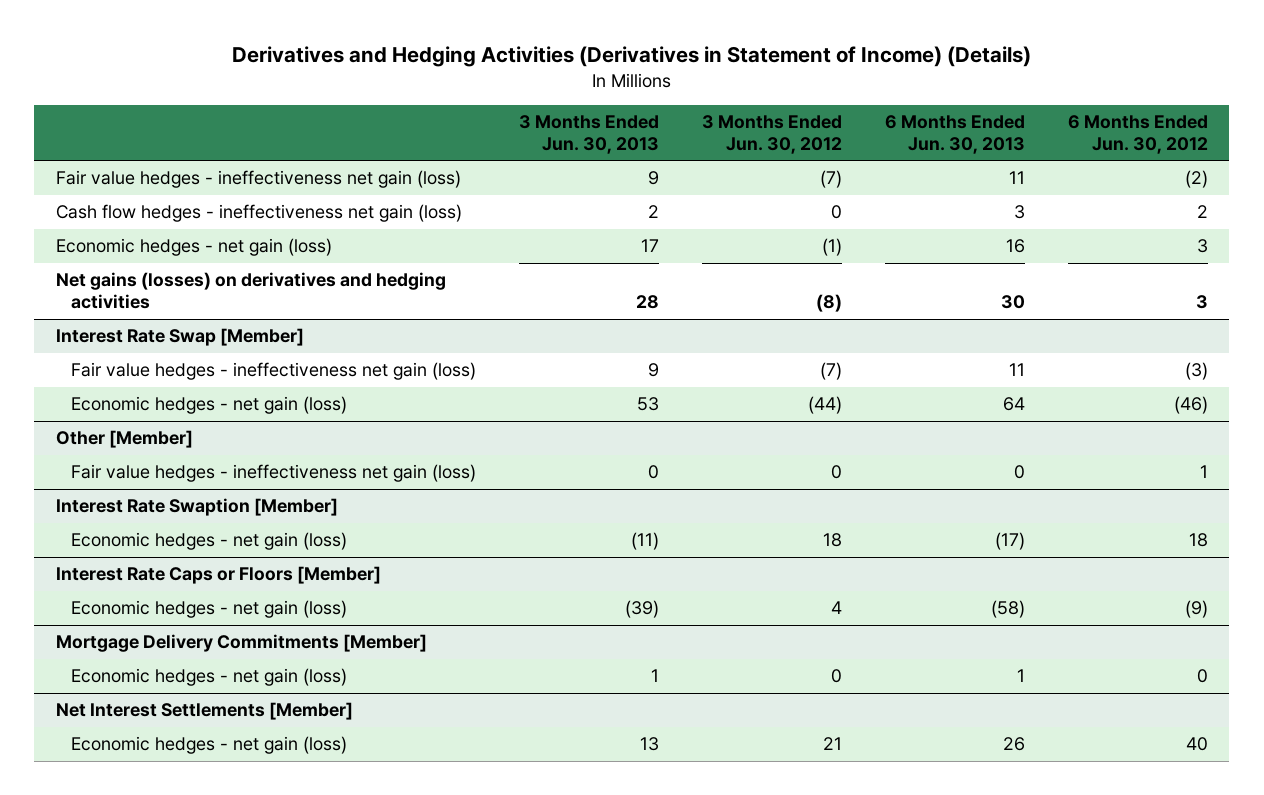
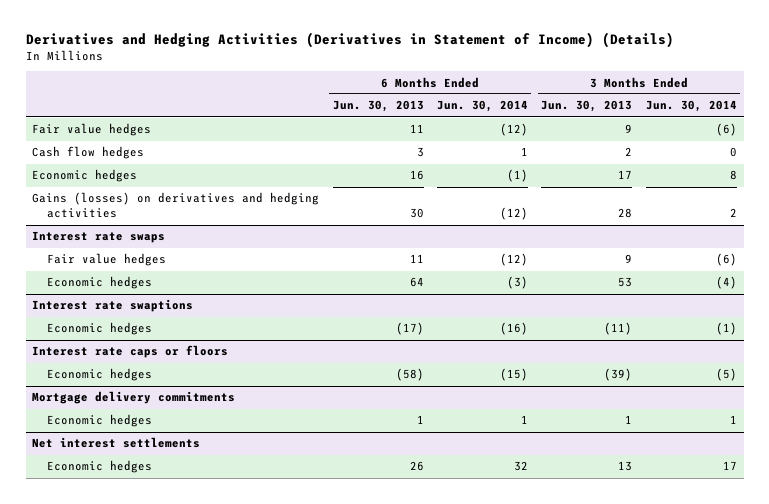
[702,114,843,155] 3 Months Ended Jun. 30, 2012 -> none
[1067,114,1208,155] 6 Months Ended Jun. 30, 2012 -> none
none -> [437,100,529,113] Jun. 30, 2014
none -> [645,100,737,113] Jun. 30, 2014
[55,430,193,449] Other [Member] -> none
[71,464,477,483] Fair value hedges - ineffectiveness net gain (loss) -> none
[55,170,461,189] Fair value hedges - ineffectiveness net gain (loss) -> [32,123,152,137] Fair value hedges
[55,204,462,223] Cash flow hedges - ineffectiveness net gain (loss) -> [32,146,145,160] Cash flow hedges
[55,238,332,257] Economic hedges - net gain (loss) -> [32,169,138,183] Economic hedges
[55,272,446,310] Net gains (losses) on derivatives and hedging activities -> [32,192,320,219] Gains (losses) on derivatives and hedging activities
[55,328,304,347] Interest Rate Swap [Member] -> [32,231,166,244] Interest rate swaps
[71,362,477,381] Fair value hedges - ineffectiveness net gain (loss) -> [47,253,167,267] Fair value hedges
[71,396,348,415] Economic hedges - net gain (loss) -> [47,276,153,290] Economic hedges
[55,498,338,517] Interest Rate Swaption [Member] -> [32,299,194,313] Interest rate swaptions
[71,532,348,551] Economic hedges - net gain (loss) -> [47,322,153,336] Economic hedges
[55,566,381,585] Interest Rate Caps or Floors [Member] -> [32,345,229,359] Interest rate caps or floors
[71,600,348,619] Economic hedges - net gain (loss) -> [47,368,153,382] Economic hedges
[55,634,427,653] Mortgage Delivery Commitments [Member] -> [32,391,236,405] Mortgage delivery commitments
[71,668,348,687] Economic hedges - net gain (loss) -> [47,414,153,428] Economic hedges
[55,702,353,721] Net Interest Settlements [Member] -> [32,437,201,449] Net interest settlements
[71,736,348,755] Economic hedges - net gain (loss) -> [47,460,153,474] Economic hedges

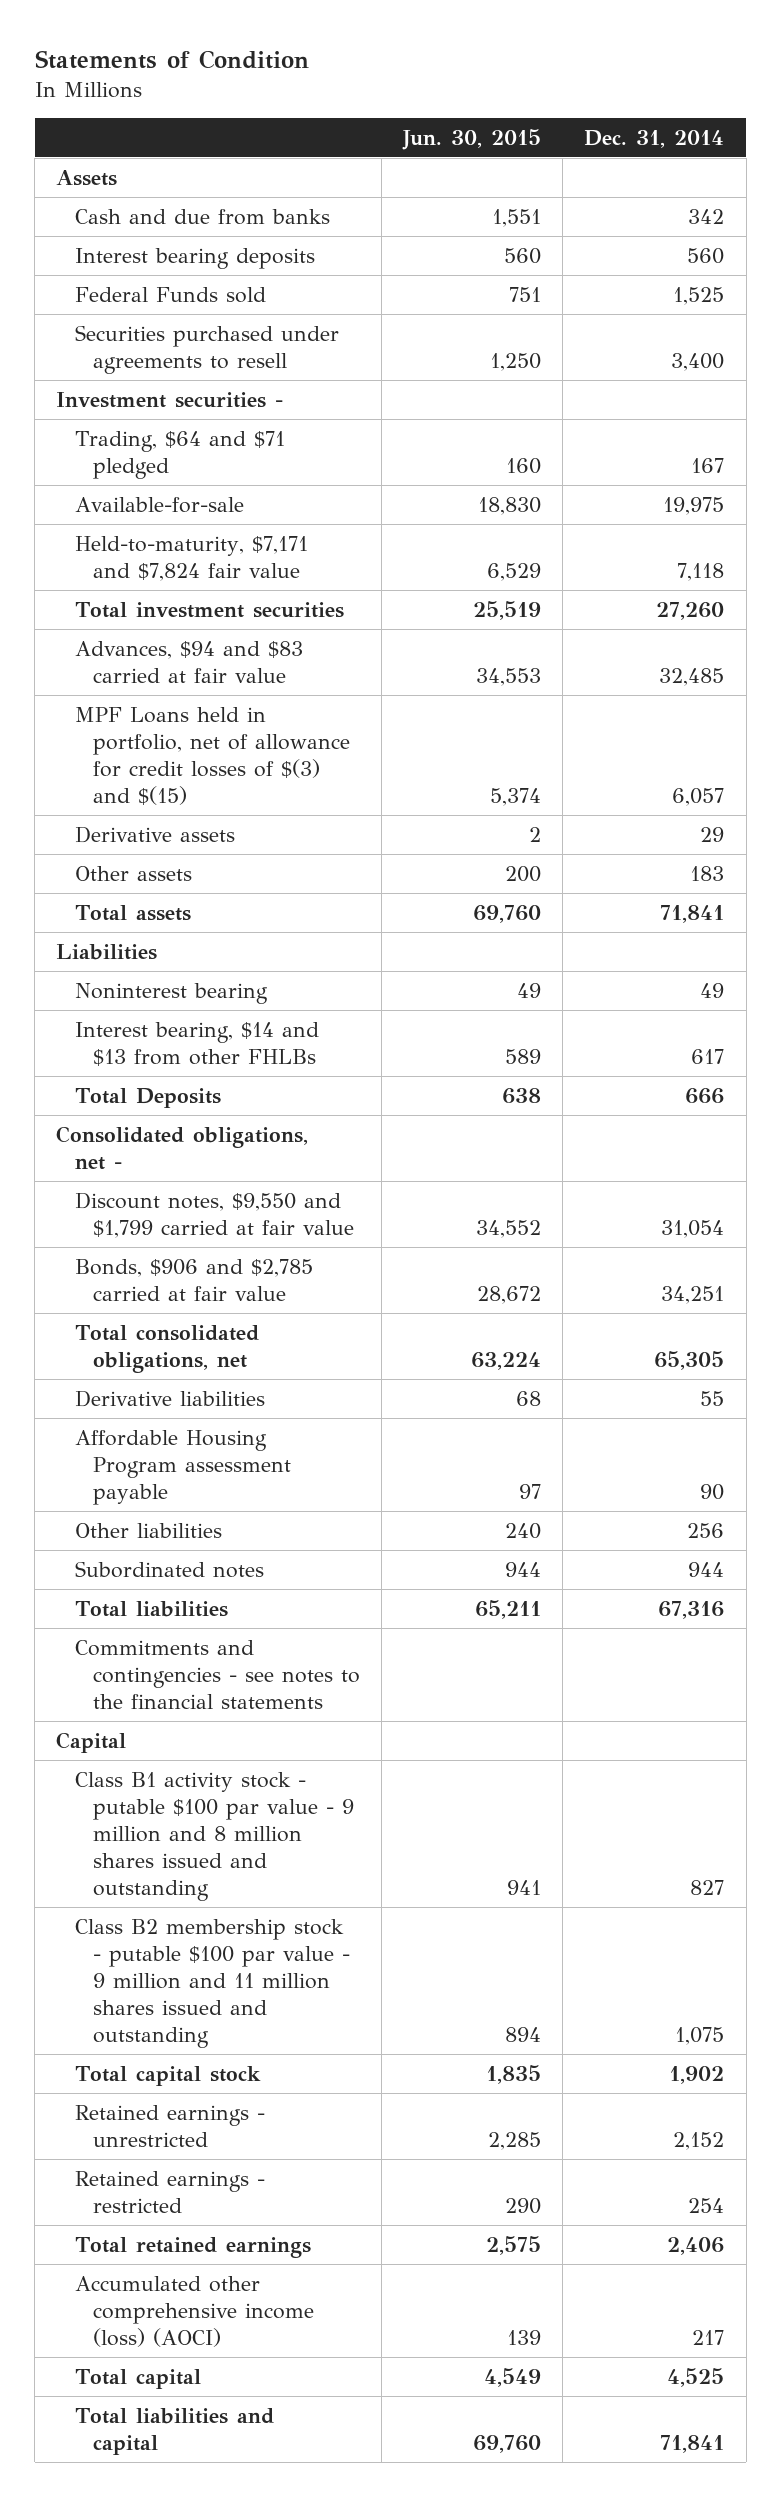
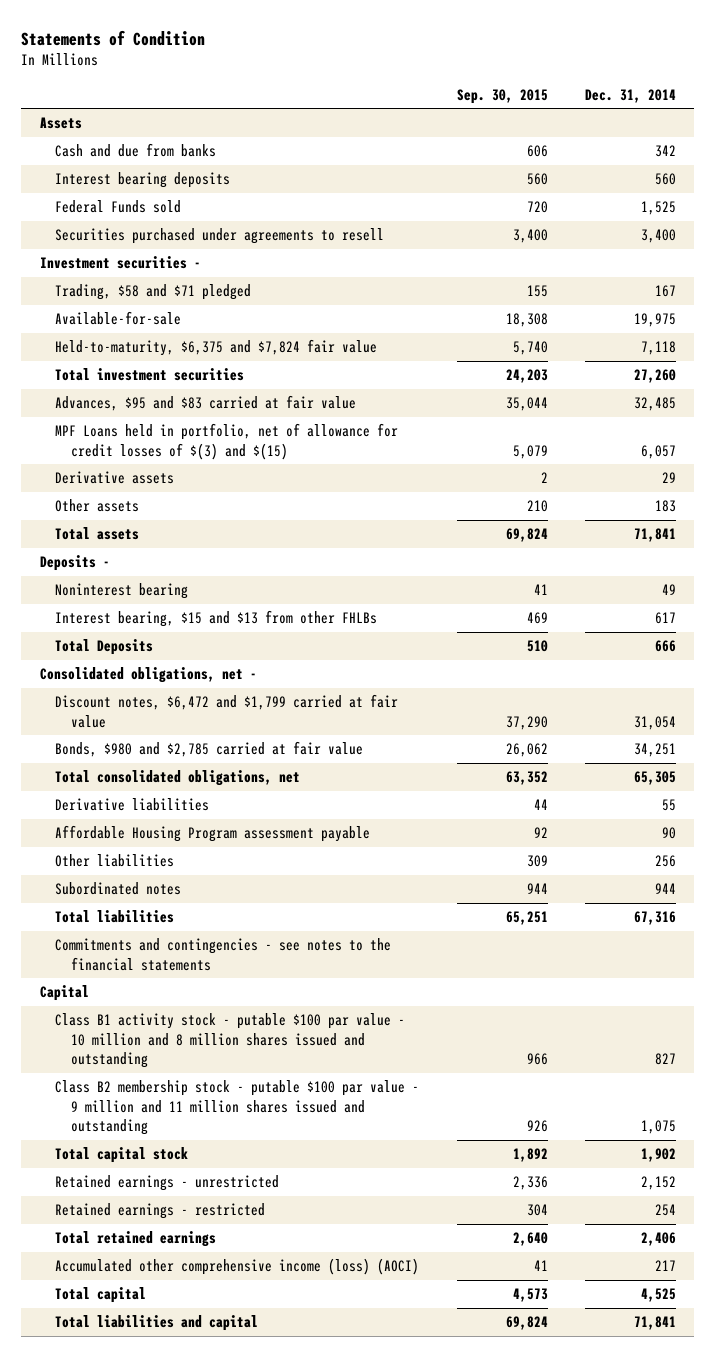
[402,128,542,150] Jun. 30, 2015 -> none
none -> [456,88,548,104] Sep. 30, 2015
[74,430,285,479] Trading, $64 and $71 pledged -> [55,284,252,301] Trading, $58 and $71 pledged
[74,535,308,581] Held-to-maturity, $7,171 and $7,824 fair value -> [55,339,378,357] Held-to-maturity, $6,375 and $7,824 fair value
[74,640,303,683] Advances, $94 and $83 carried at fair value -> [55,395,357,412] Advances, $95 and $83 carried at fair value
[56,943,158,960] Liabilities -> none
none -> [39,555,110,572] Deposits -
[74,1021,319,1066] Interest bearing, $14 and $13 from other FHLBs -> [55,610,378,628] Interest bearing, $15 and $13 from other FHLBs
[74,1191,354,1238] Discount notes, $9,550 and $1,799 carried at fair value -> [55,694,399,728] Discount notes, $6,472 and $1,799 carried at fair value
[74,1258,313,1301] Bonds, $906 and $2,785 carried at fair value -> [55,741,364,758] Bonds, $980 and $2,785 carried at fair value
[74,1771,354,1901] Class B1 activity stock - putable $100 par value - 9 million and 8 million shares issued and outstanding -> [55,1013,406,1069] Class B1 activity stock - putable $100 par value - 10 million and 8 million shares issued and outstanding

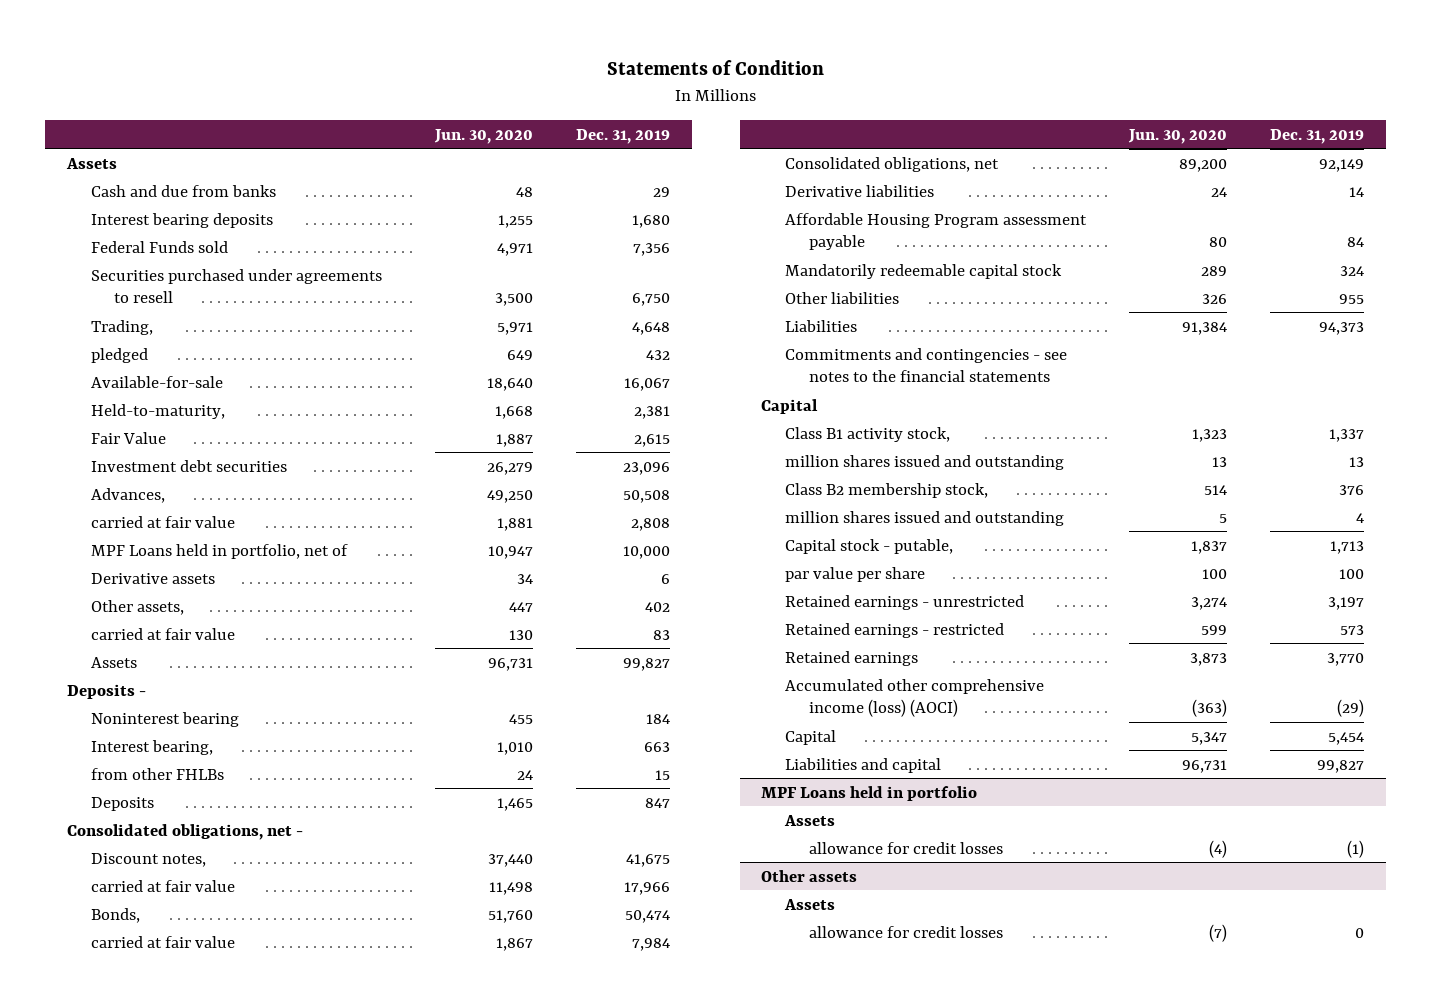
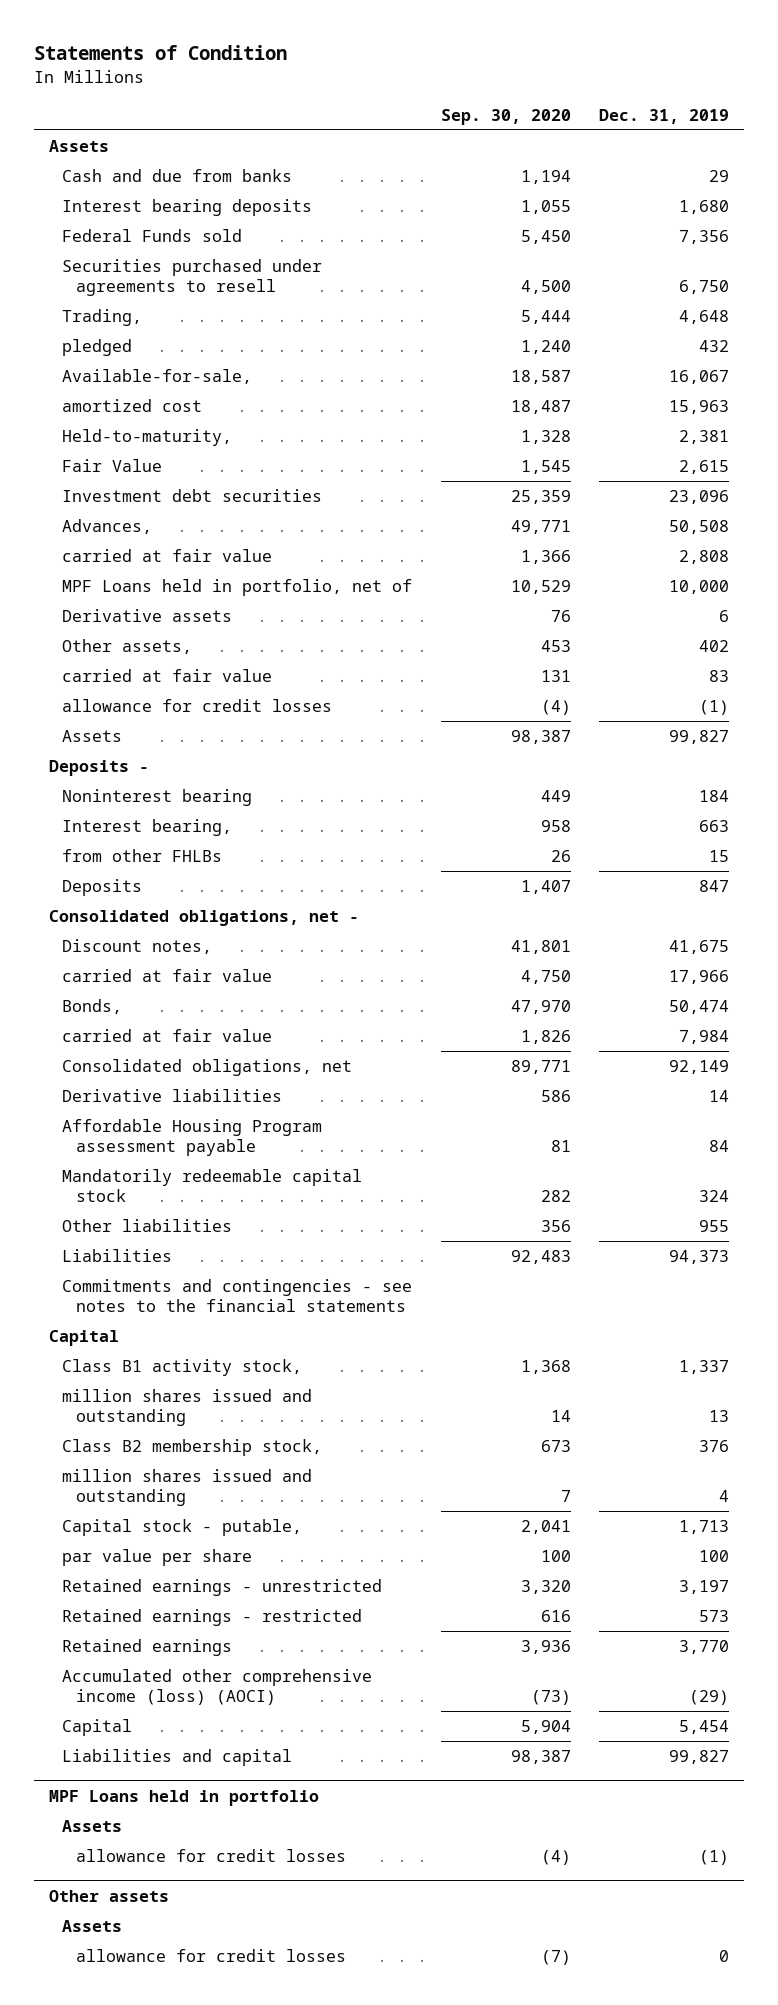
[433,128,533,144] Jun. 30, 2020 -> none
none -> [440,108,571,125] Sep. 30, 2020
[90,375,223,388] Available-for-sale -> [62,369,253,385] Available-for-sale,
none -> [62,399,203,413] amortized cost
none -> [62,699,333,713] allowance for credit losses

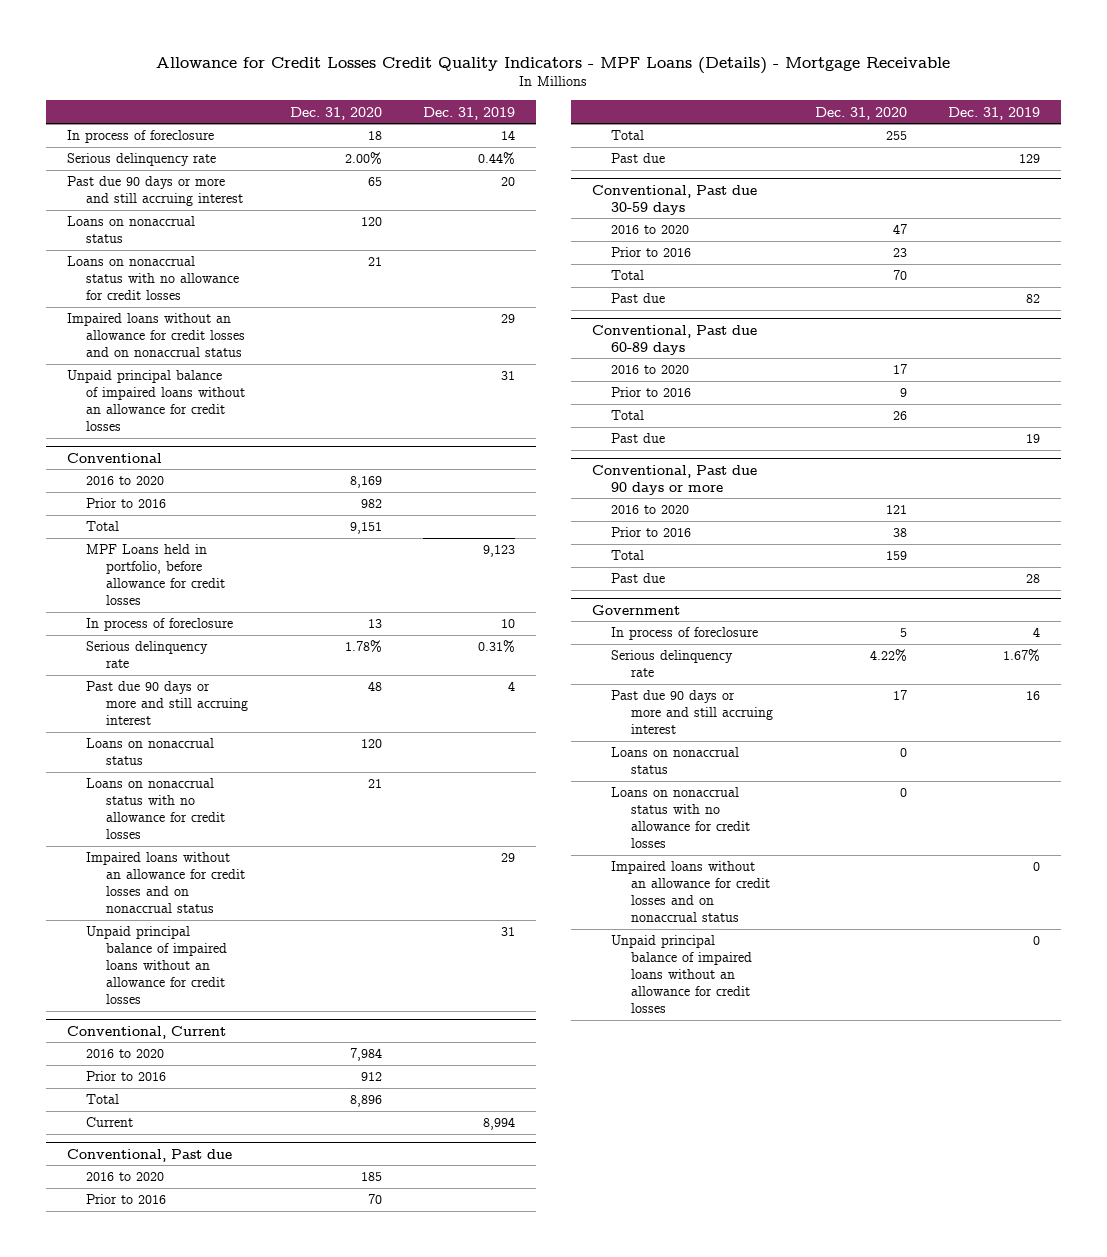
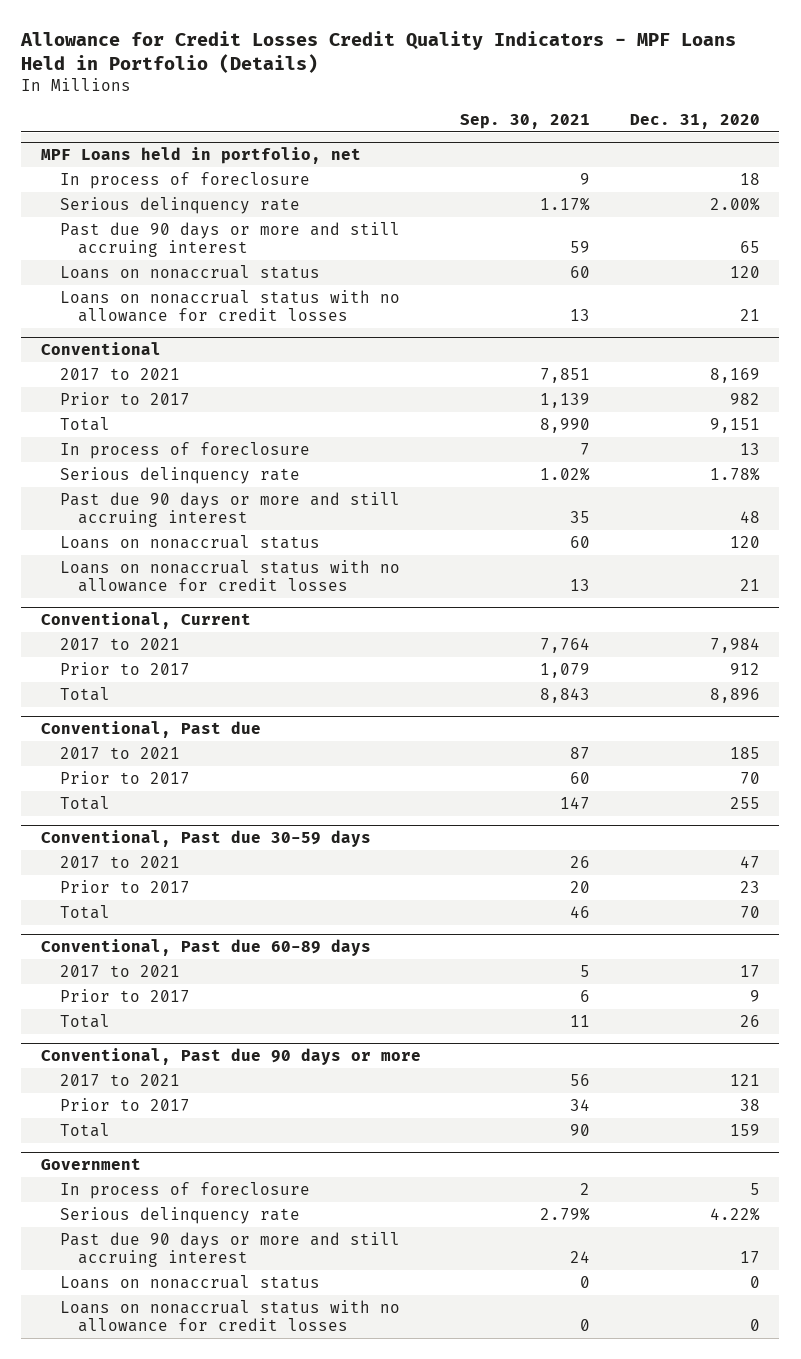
[156,56,951,74] Allowance for Credit Losses Credit Quality Indicators - MPF Loans (Details) - Mortgage Receivable -> [20,30,737,74] Allowance for Credit Losses Credit Quality Indicators - MPF Loans Held in Portfolio (Details)
[423,106,516,120] Dec. 31, 2019 -> none
none -> [460,113,591,129] Sep. 30, 2021
none -> [41,147,362,165] MPF Loans held in portfolio, net
[66,313,246,358] Impaired loans without an allowance for credit losses and on nonaccrual status -> none
[66,370,246,432] Unpaid principal balance of impaired loans without an allowance for credit losses -> none
[86,476,165,486] 2016 to 2020 -> [59,367,180,380] 2017 to 2021
[86,498,167,509] Prior to 2016 -> [59,391,190,405] Prior to 2017
[86,544,225,606] MPF Loans held in portfolio, before allowance for credit losses -> none
[86,852,245,914] Impaired loans without an allowance for credit losses and on nonaccrual status -> none
[86,926,227,1005] Unpaid principal balance of impaired loans without an allowance for credit losses -> none
[86,1049,165,1059] 2016 to 2020 -> [59,637,180,650] 2017 to 2021
[86,1071,167,1082] Prior to 2016 -> [59,661,190,675] Prior to 2017
[86,1117,134,1128] Current -> none
[86,1172,165,1182] 2016 to 2020 -> [59,746,180,759] 2017 to 2021
[86,1194,167,1205] Prior to 2016 -> [59,770,190,784] Prior to 2017
[611,153,666,164] Past due -> none
[611,225,690,235] 2016 to 2020 -> [59,855,180,868] 2017 to 2021
[611,247,692,258] Prior to 2016 -> [59,879,190,893] Prior to 2017
[611,293,666,304] Past due -> none
[611,365,690,375] 2016 to 2020 -> [59,964,180,977] 2017 to 2021
[611,387,692,398] Prior to 2016 -> [59,988,190,1002] Prior to 2017
[611,433,666,444] Past due -> none
[611,505,690,515] 2016 to 2020 -> [59,1073,180,1086] 2017 to 2021
[611,527,692,538] Prior to 2016 -> [59,1097,190,1111] Prior to 2017
[611,573,666,584] Past due -> none
[611,861,771,923] Impaired loans without an allowance for credit losses and on nonaccrual status -> none
[611,935,753,1014] Unpaid principal balance of impaired loans without an allowance for credit losses -> none

